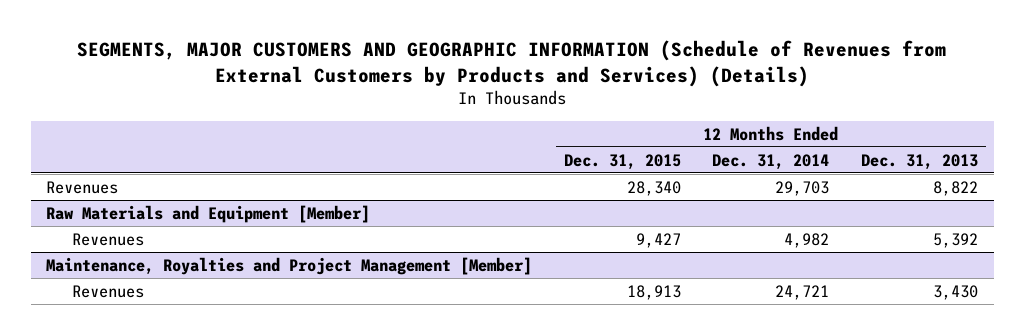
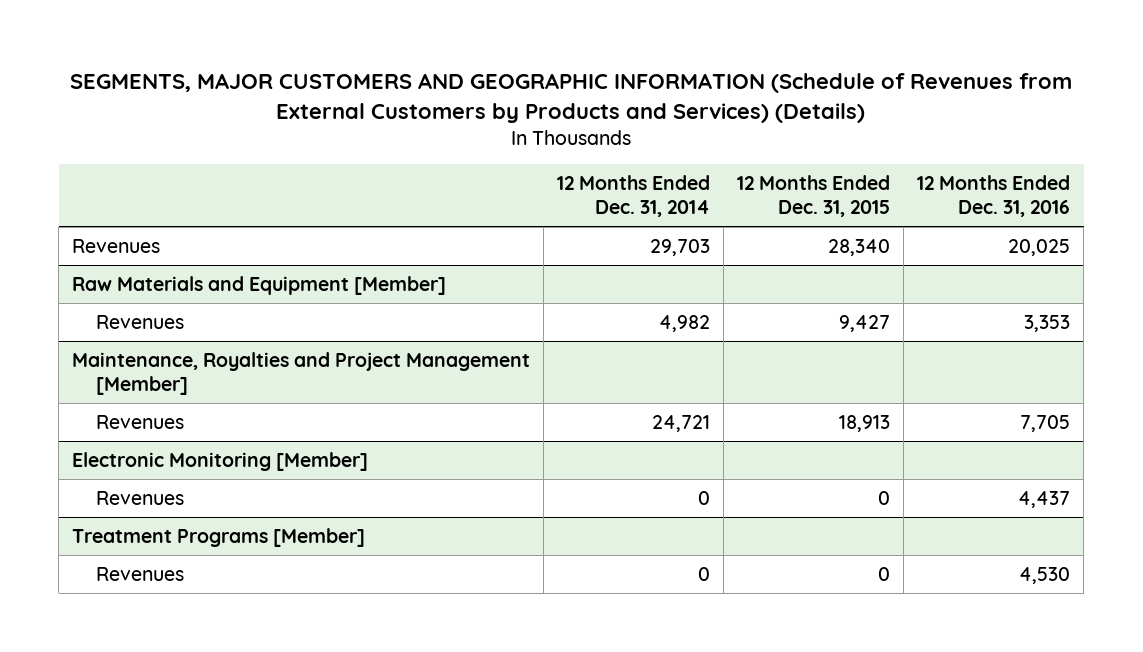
[861,153,979,170] Dec. 31, 2013 -> none
none -> [917,174,1071,218] 12 Months Ended Dec. 31, 2016
none -> [72,451,369,471] Electronic Monitoring [Member]
none -> [96,490,185,505] Revenues
none -> [72,527,366,547] Treatment Programs [Member]
none -> [96,566,185,581] Revenues

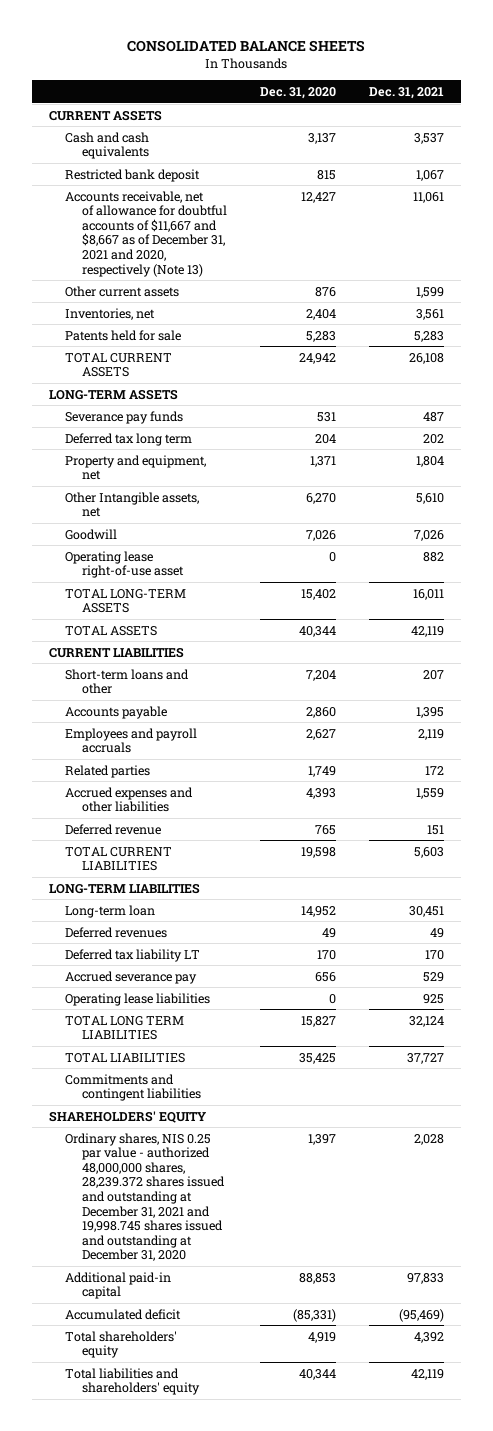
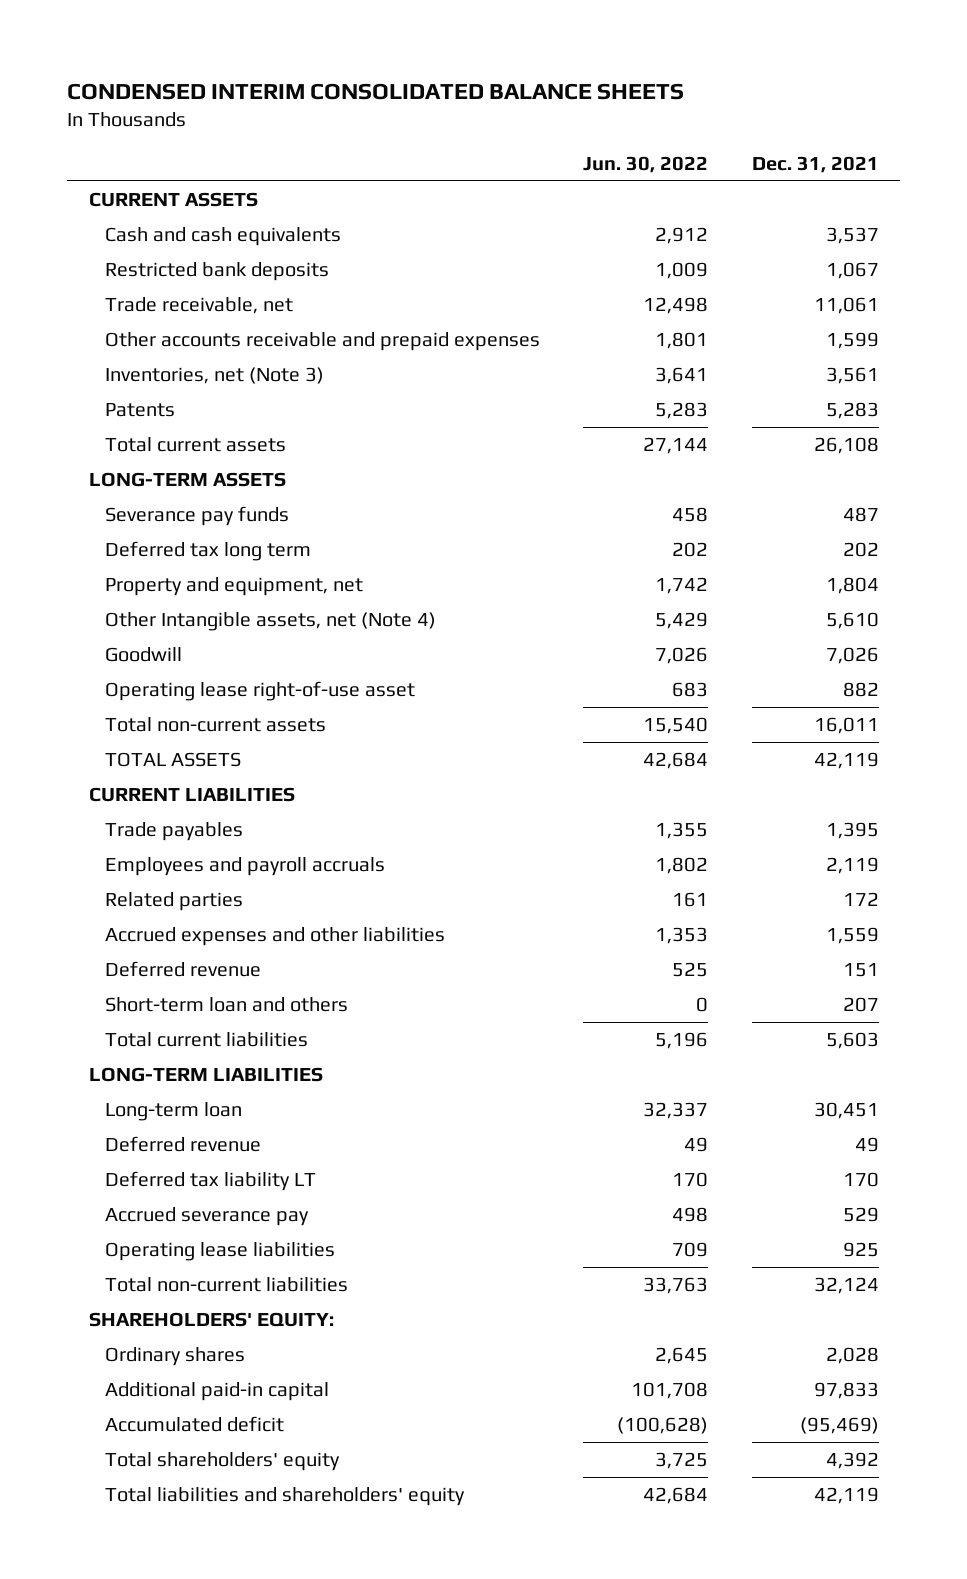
[127,40,366,53] CONSOLIDATED BALANCE SHEETS -> [67,82,685,100] CONDENSED INTERIM CONSOLIDATED BALANCE SHEETS
[260,86,337,99] Dec. 31, 2020 -> none
none -> [583,155,709,173] Jun. 30, 2022
[65,168,201,182] Restricted bank deposit -> [105,261,330,281] Restricted bank deposits
[65,190,227,277] Accounts receivable, net of allowance for doubtful accounts of $11,667 and $8,667 as of December 31, 2021 and 2020, respectively (Note 13) -> [105,296,294,314] Trade receivable, net
[65,285,180,297] Other current assets -> [105,331,541,351] Other accounts receivable and prepaid expenses
[65,307,156,320] Inventories, net -> [105,366,325,384] Inventories, net (Note 3)
[65,329,182,341] Patents held for sale -> [105,402,176,417] Patents
[65,352,173,378] TOTAL CURRENT ASSETS -> [105,436,287,452] Total current assets
[65,491,200,518] Other Intangible assets, net -> [105,611,437,631] Other Intangible assets, net (Note 4)
[65,588,187,614] TOTAL LONG-TERM ASSETS -> [105,716,327,732] Total non-current assets
[65,668,190,695] Short-term loans and other -> none
[65,705,168,719] Accounts payable -> [105,821,244,841] Trade payables
none -> [105,996,349,1012] Short-term loan and others
[65,846,173,872] TOTAL CURRENT LIABILITIES -> [105,1031,309,1047] Total current liabilities
[65,926,168,938] Deferred revenues -> [105,1135,262,1152] Deferred revenue
[65,1052,186,1063] TOTAL LIABILITIES -> none
[65,1073,201,1102] Commitments and contingent liabilities -> none
[65,1015,185,1041] TOTAL LONG TERM LIABILITIES -> [105,1276,349,1292] Total non-current liabilities
[48,1110,206,1123] SHAREHOLDERS' EQUITY -> [88,1311,334,1327] SHAREHOLDERS' EQUITY:
[65,1132,225,1262] Ordinary shares, NIS 0.25 par value - authorized 48,000,000 shares, 28,239.372 shares issued and outstanding at December 31, 2021 and 19,998.745 shares issued and outstanding at December 31, 2020 -> [105,1346,246,1366] Ordinary shares

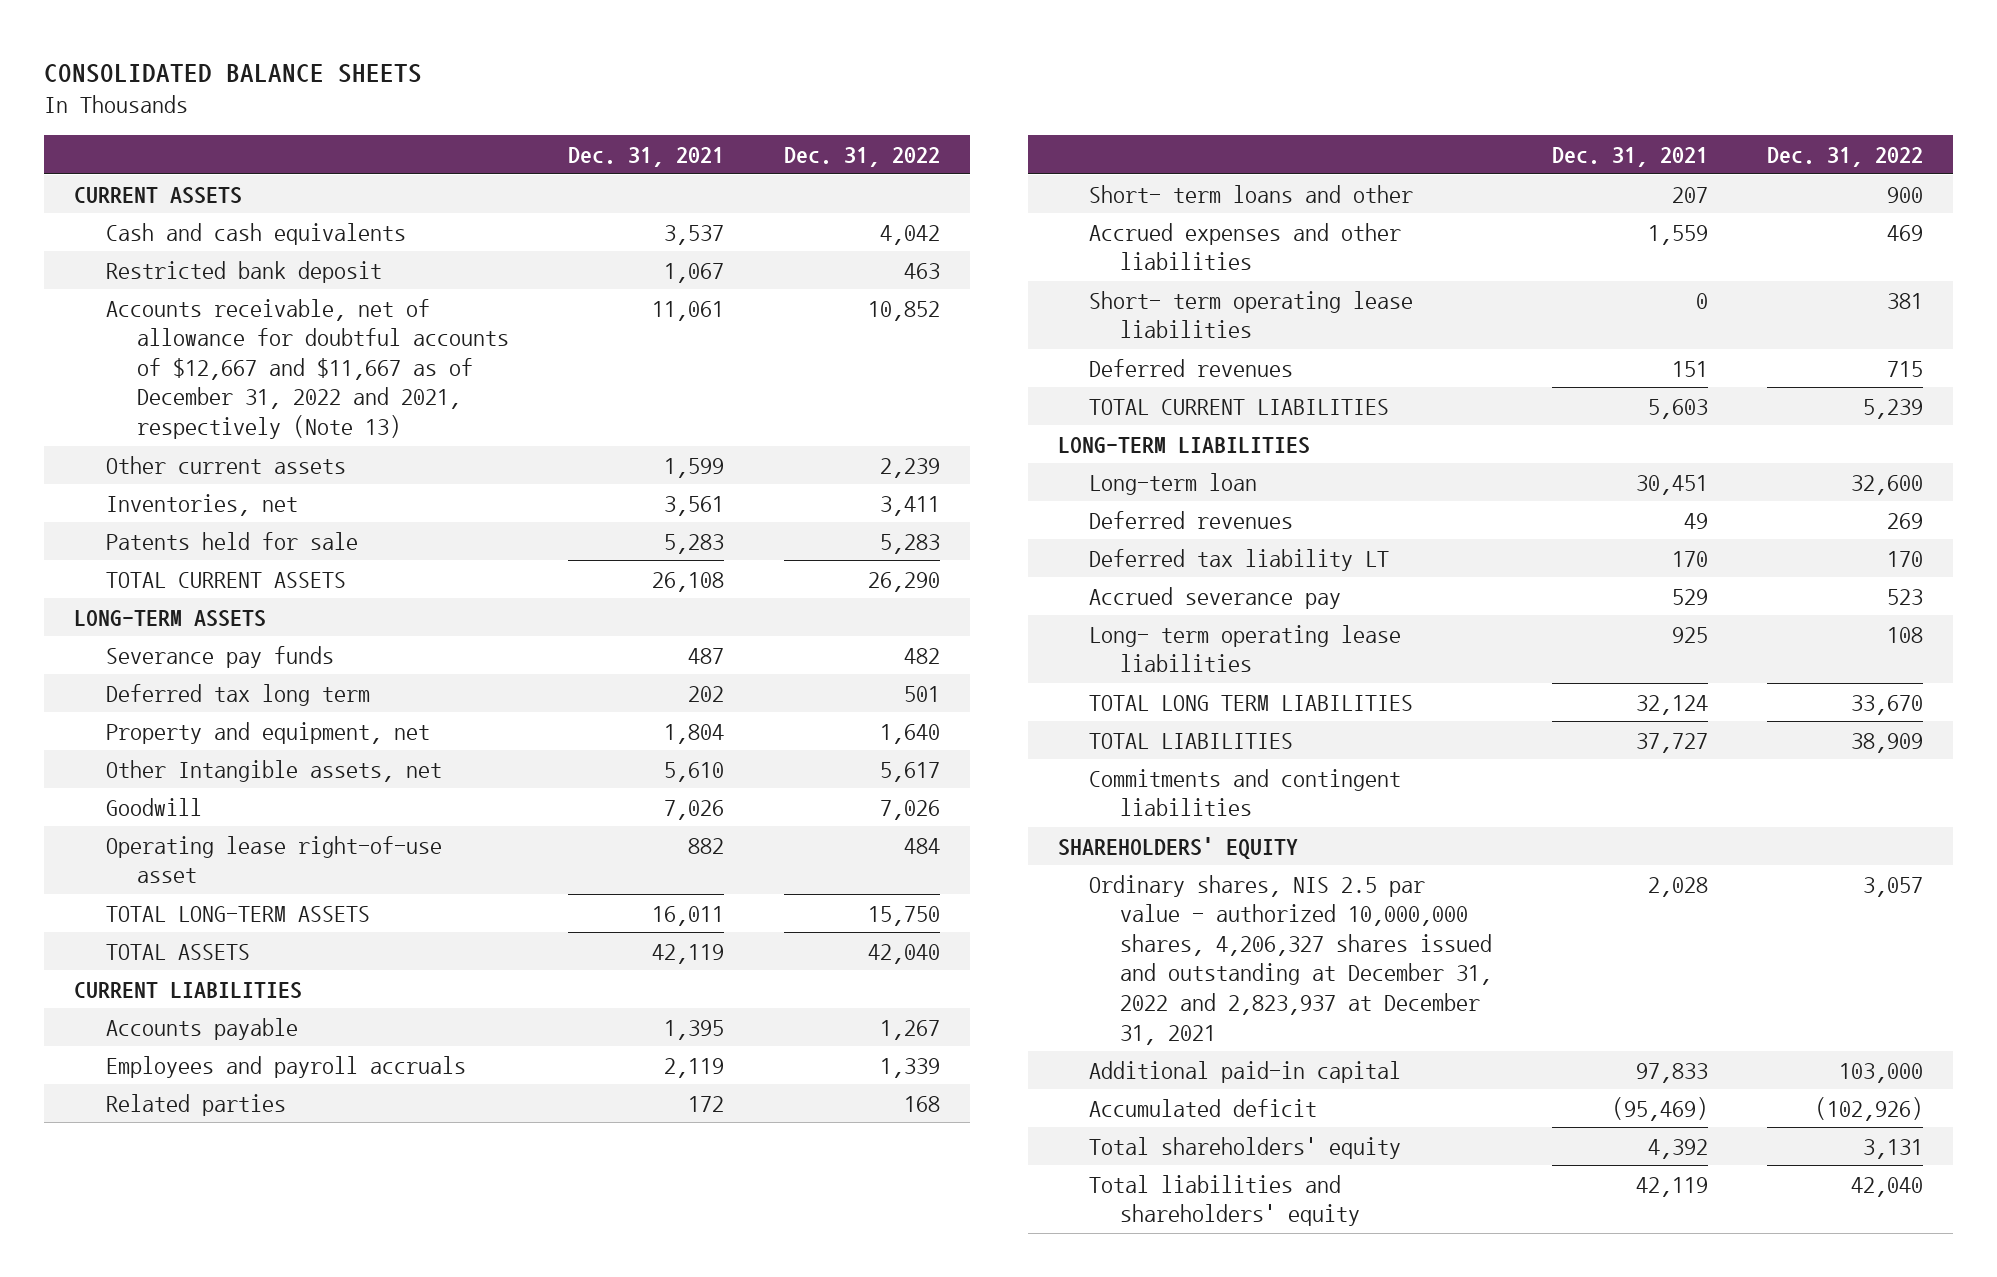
[67,82,685,100] CONDENSED INTERIM CONSOLIDATED BALANCE SHEETS -> [44,63,423,83] CONSOLIDATED BALANCE SHEETS
[583,155,709,173] Jun. 30, 2022 -> none
none -> [783,146,940,167] Dec. 31, 2022
[105,261,330,281] Restricted bank deposits -> [105,260,382,283] Restricted bank deposit
[105,296,294,314] Trade receivable, net -> [105,298,509,440] Accounts receivable, net of allowance for doubtful accounts of $12,667 and $11,667 as of December 31, 2022 and 2021, respectively (Note 13)
[105,331,541,351] Other accounts receivable and prepaid expenses -> [105,455,346,474] Other current assets
[105,366,325,384] Inventories, net (Note 3) -> [105,493,298,516] Inventories, net
[105,402,176,417] Patents -> [105,531,358,550] Patents held for sale
[105,436,287,452] Total current assets -> [105,571,346,588] TOTAL CURRENT ASSETS
[105,611,437,631] Other Intangible assets, net (Note 4) -> [105,759,442,782] Other Intangible assets, net
[105,716,327,732] Total non-current assets -> [105,905,370,922] TOTAL LONG-TERM ASSETS
[105,821,244,841] Trade payables -> [105,1017,298,1040] Accounts payable
none -> [1088,184,1413,203] Short- term loans and other
[105,996,349,1012] Short-term loan and others -> none
none -> [1088,290,1413,339] Short- term operating lease liabilities
[105,960,262,977] Deferred revenue -> [1088,358,1293,377] Deferred revenues
[105,1031,309,1047] Total current liabilities -> [1088,398,1389,415] TOTAL CURRENT LIABILITIES
[105,1135,262,1152] Deferred revenue -> [1088,510,1293,529] Deferred revenues
[105,1241,336,1261] Operating lease liabilities -> [1088,624,1401,673] Long- term operating lease liabilities
[105,1276,349,1292] Total non-current liabilities -> [1088,694,1413,711] TOTAL LONG TERM LIABILITIES
none -> [1088,732,1293,749] TOTAL LIABILITIES
none -> [1088,768,1401,817] Commitments and contingent liabilities
[88,1311,334,1327] SHAREHOLDERS' EQUITY: -> [1057,836,1298,859] SHAREHOLDERS' EQUITY
[105,1346,246,1366] Ordinary shares -> [1088,874,1493,1045] Ordinary shares, NIS 2.5 par value - authorized 10,000,000 shares, 4,206,327 shares issued and outstanding at December 31, 2022 and 2,823,937 at December 31, 2021

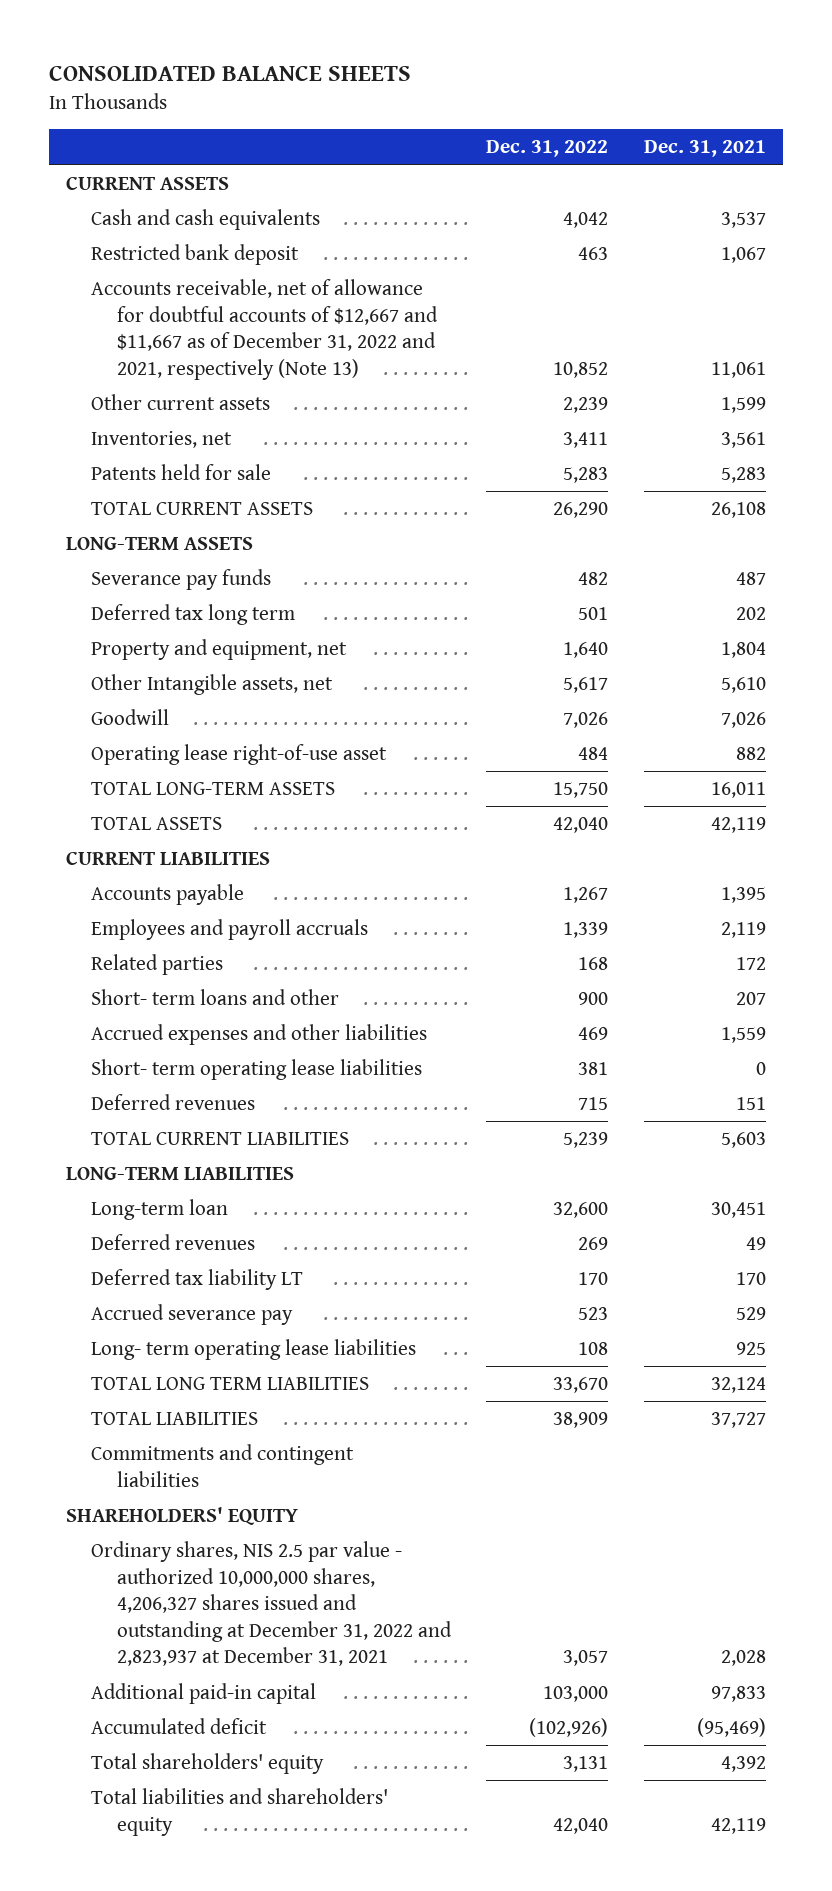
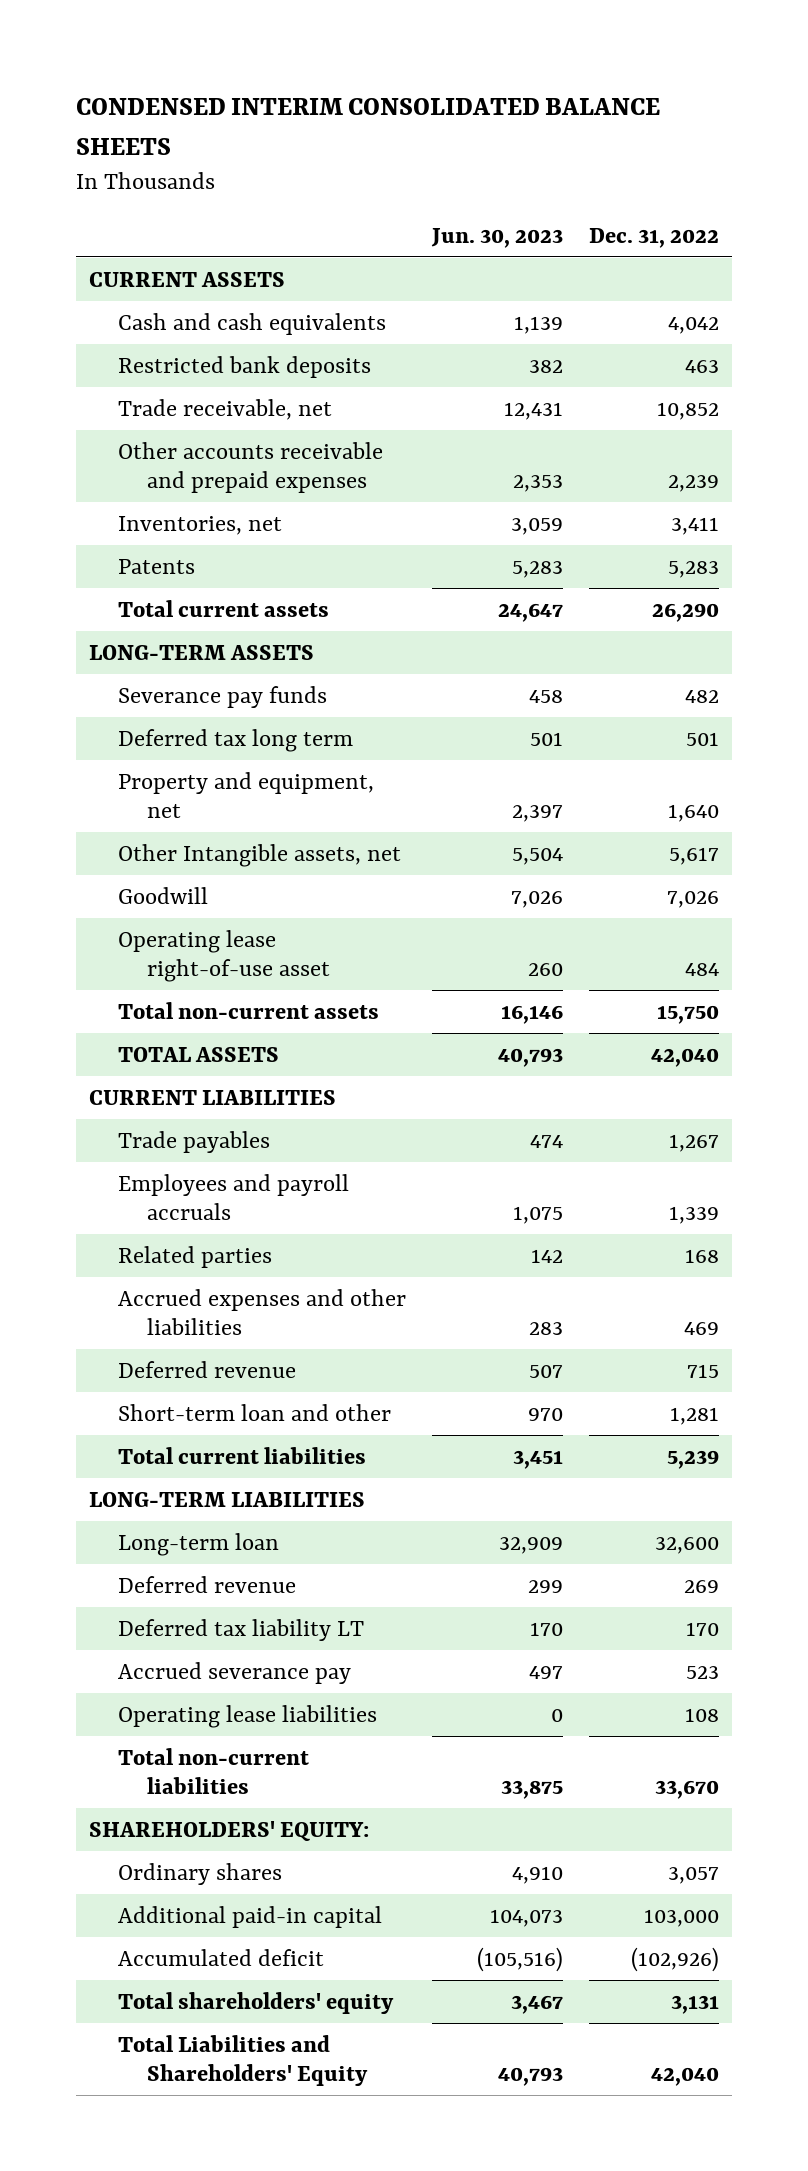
[48,65,411,81] CONSOLIDATED BALANCE SHEETS -> [76,98,661,155] CONDENSED INTERIM CONSOLIDATED BALANCE SHEETS
[643,140,766,158] Dec. 31, 2021 -> none
none -> [431,227,564,248] Jun. 30, 2023
[91,244,300,266] Restricted bank deposit -> [118,355,372,378] Restricted bank deposits
[91,279,438,380] Accounts receivable, net of allowance for doubtful accounts of $12,667 and $11,667 as of December 31, 2022 and 2021, respectively (Note 13) -> [118,398,333,420] Trade receivable, net
[91,394,271,411] Other current assets -> [118,441,384,493] Other accounts receivable and prepaid expenses
[91,464,272,481] Patents held for sale -> [118,558,196,574] Patents
[91,502,314,516] TOTAL CURRENT ASSETS -> [118,599,330,617] Total current assets
[91,782,336,796] TOTAL LONG-TERM ASSETS -> [118,1001,380,1019] Total non-current assets
[91,884,245,906] Accounts payable -> [118,1130,271,1153] Trade payables
[91,989,340,1006] Short- term loans and other -> none
[91,1059,423,1081] Short- term operating lease liabilities -> none
[91,1094,256,1111] Deferred revenues -> [118,1360,297,1378] Deferred revenue
none -> [118,1403,392,1421] Short-term loan and other
[91,1132,350,1146] TOTAL CURRENT LIABILITIES -> [118,1446,367,1464] Total current liabilities
[91,1234,256,1251] Deferred revenues -> [118,1575,297,1593] Deferred revenue
[91,1412,259,1426] TOTAL LIABILITIES -> none
[91,1444,355,1487] Commitments and contingent liabilities -> none
[91,1339,417,1361] Long- term operating lease liabilities -> [118,1704,378,1728] Operating lease liabilities
[91,1377,370,1391] TOTAL LONG TERM LIABILITIES -> [118,1747,310,1794] Total non-current liabilities
[66,1507,299,1526] SHAREHOLDERS' EQUITY -> [89,1820,370,1841] SHAREHOLDERS' EQUITY:
[91,1541,452,1667] Ordinary shares, NIS 2.5 par value - authorized 10,000,000 shares, 4,206,327 shares issued and outstanding at December 31, 2022 and 2,823,937 at December 31, 2021 -> [118,1862,283,1885] Ordinary shares
[91,1788,389,1836] Total liabilities and shareholders' equity -> [118,2034,369,2086] Total Liabilities and Shareholders' Equity

